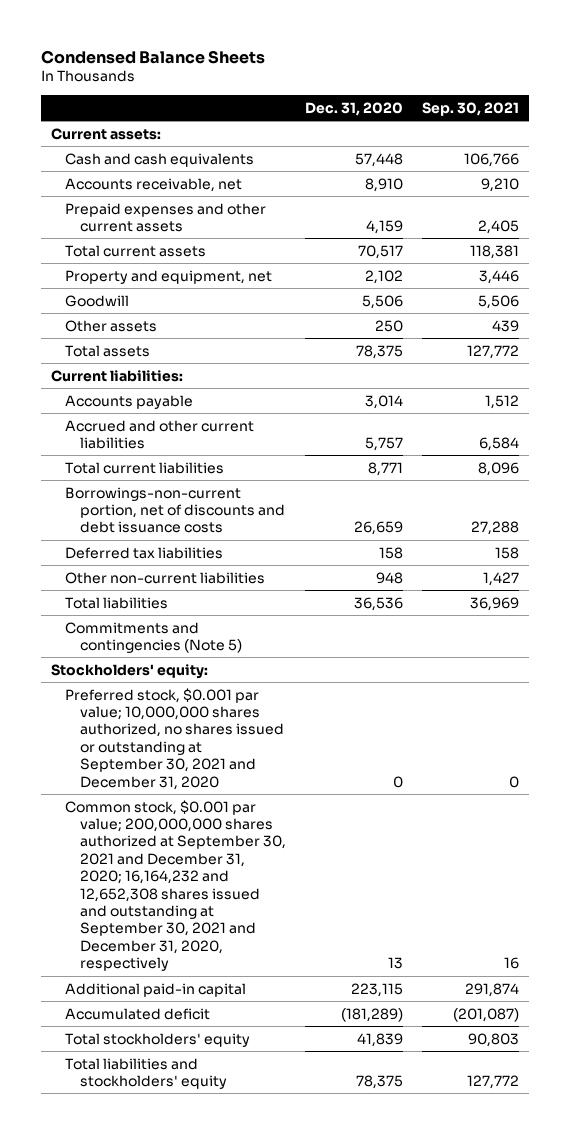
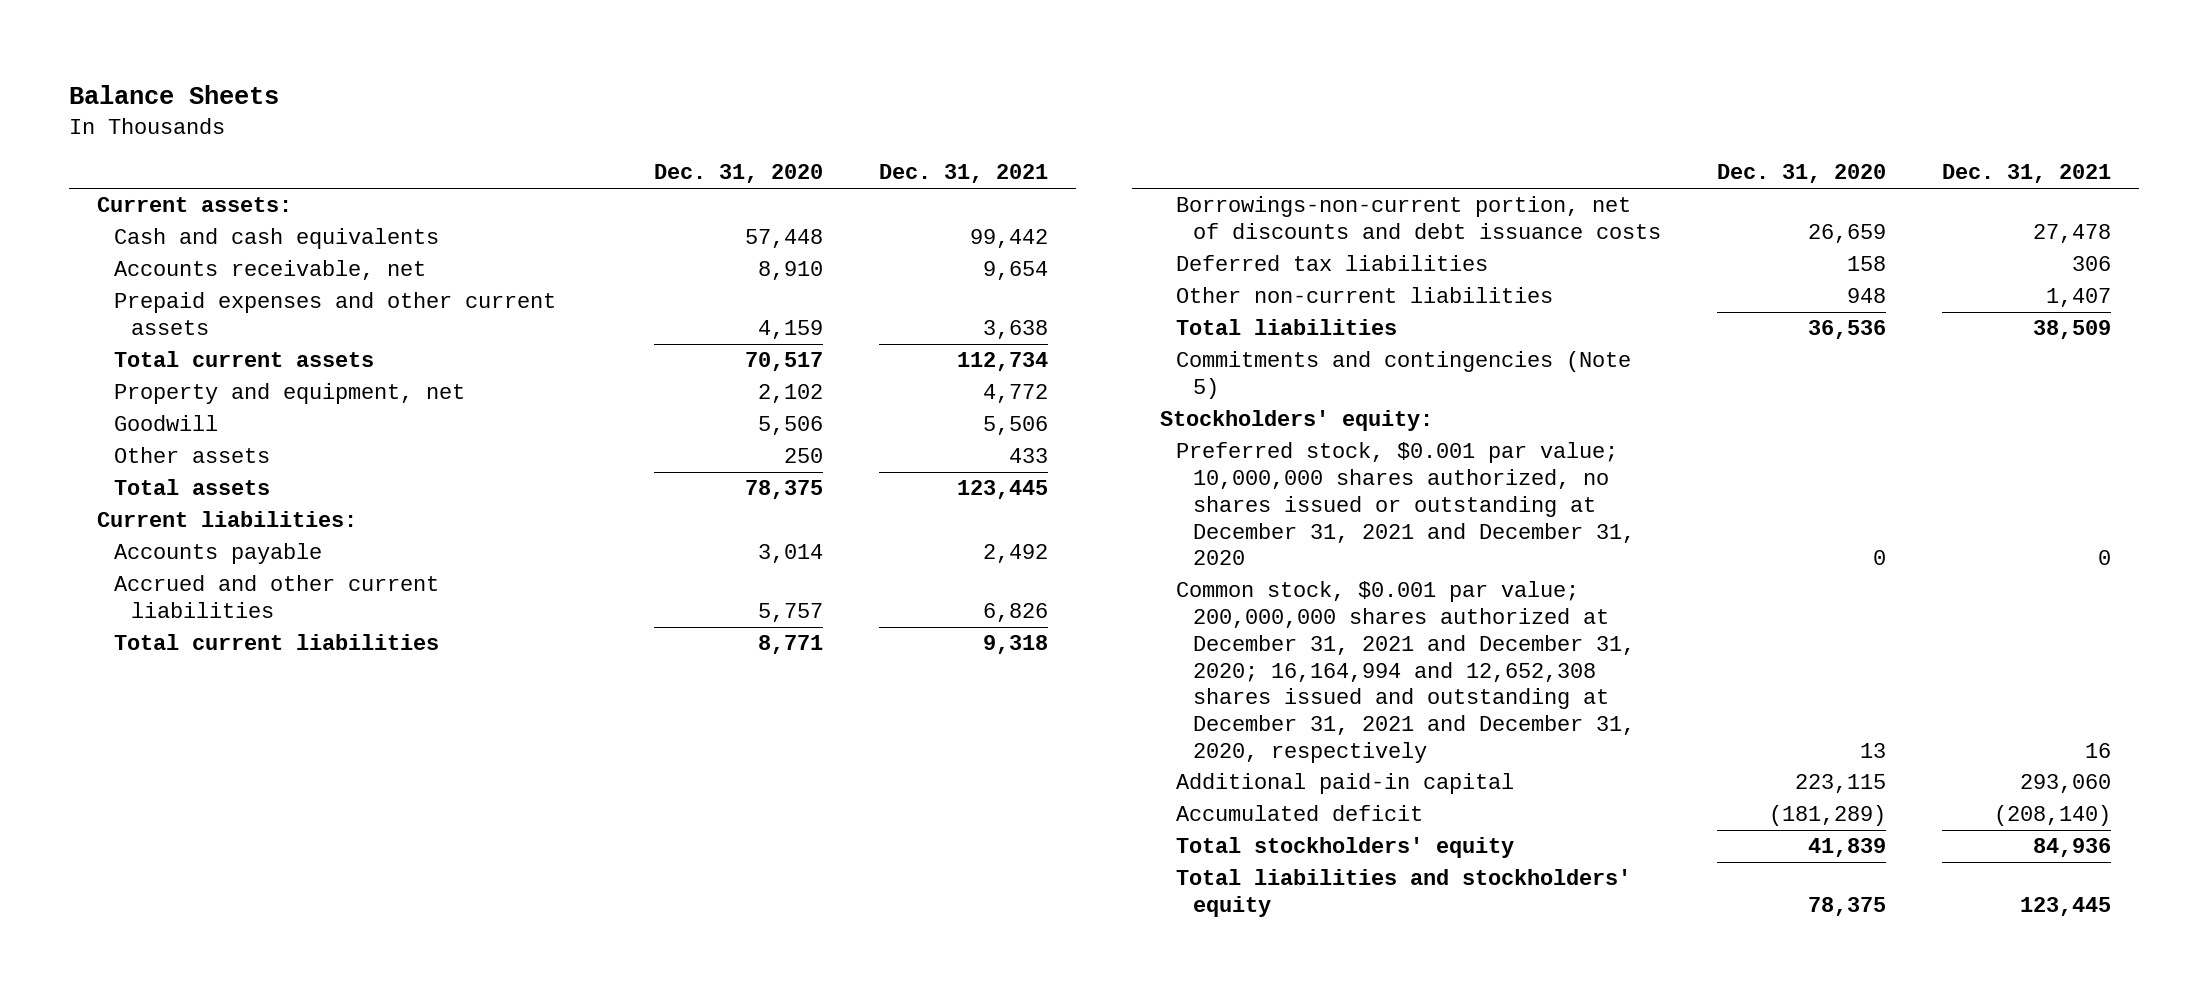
[41,49,266,64] Condensed Balance Sheets -> [69,84,280,104] Balance Sheets
[422,101,520,116] Sep. 30, 2021 -> none
none -> [879,164,1049,184] Dec. 31, 2021
[65,687,284,790] Preferred stock, $0.001 par value; 10,000,000 shares authorized, no shares issued or outstanding at September 30, 2021 and December 31, 2020 -> [1176,442,1636,566] Preferred stock, $0.001 par value; 10,000,000 shares authorized, no shares issued or outstanding at December 31, 2021 and December 31, 2020
[65,799,286,972] Common stock, $0.001 par value; 200,000,000 shares authorized at September 30, 2021 and December 31, 2020; 16,164,232 and 12,652,308 shares issued and outstanding at September 30, 2021 and December 31, 2020, respectively -> [1176,581,1636,763] Common stock, $0.001 par value; 200,000,000 shares authorized at December 31, 2021 and December 31, 2020; 16,164,994 and 12,652,308 shares issued and outstanding at December 31, 2021 and December 31, 2020, respectively

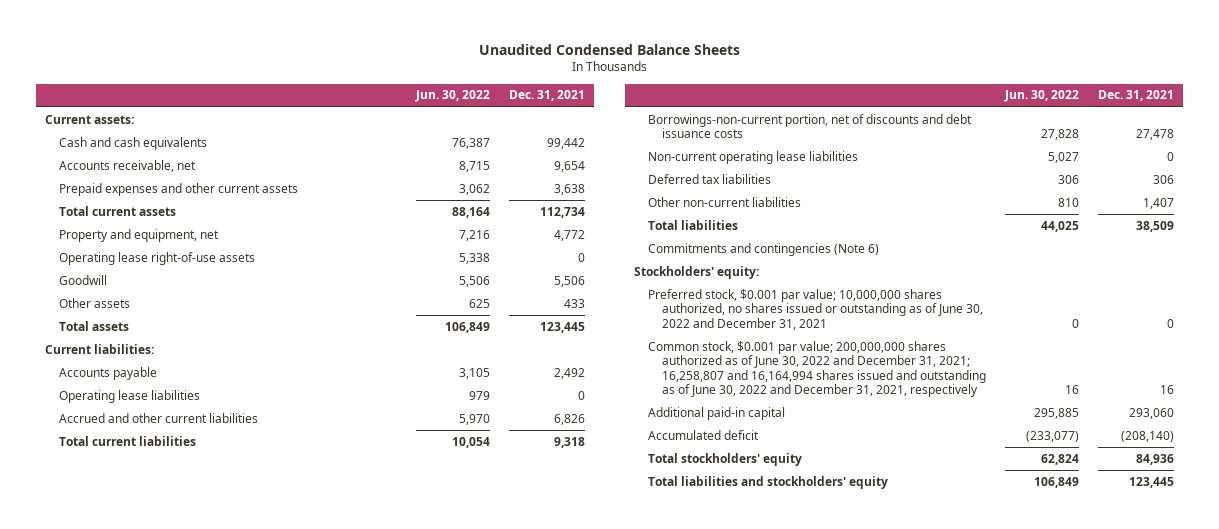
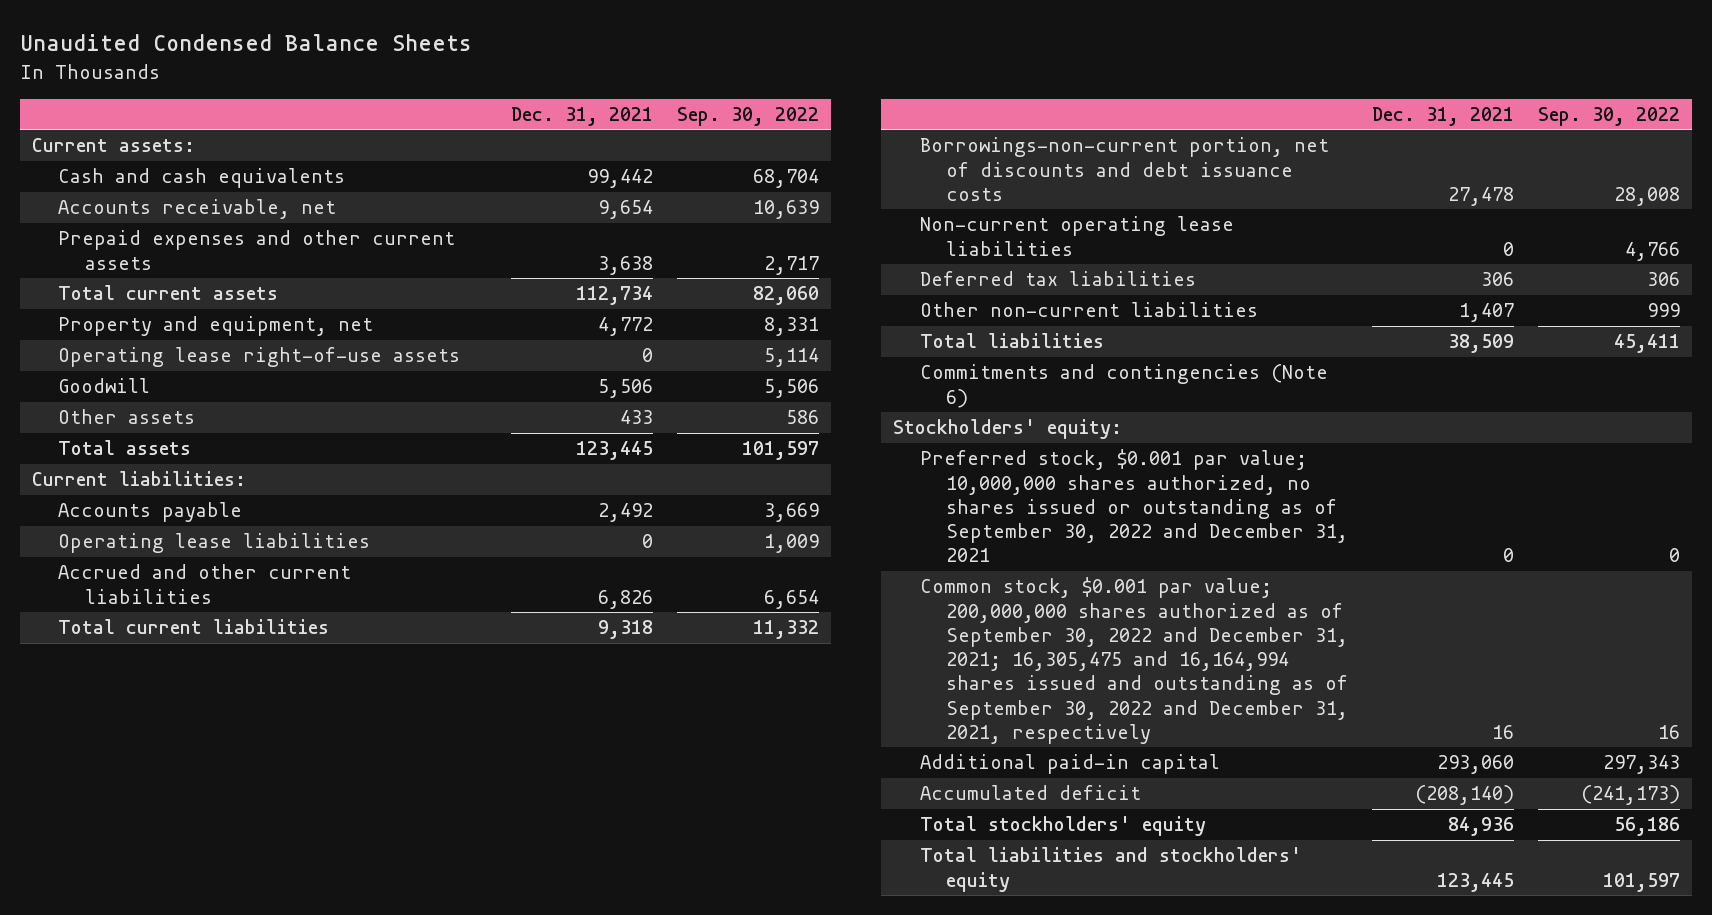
[415,90,491,103] Jun. 30, 2022 -> none
none -> [676,107,819,127] Sep. 30, 2022
[648,288,984,330] Preferred stock, $0.001 par value; 10,000,000 shares authorized, no shares issued or outstanding as of June 30, 2022 and December 31, 2021 -> [919,449,1349,563] Preferred stock, $0.001 par value; 10,000,000 shares authorized, no shares issued or outstanding as of September 30, 2022 and December 31, 2021
[648,340,987,398] Common stock, $0.001 par value; 200,000,000 shares authorized as of June 30, 2022 and December 31, 2021; 16,258,807 and 16,164,994 shares issued and outstanding as of June 30, 2022 and December 31, 2021, respectively -> [919,577,1349,745] Common stock, $0.001 par value; 200,000,000 shares authorized as of September 30, 2022 and December 31, 2021; 16,305,475 and 16,164,994 shares issued and outstanding as of September 30, 2022 and December 31, 2021, respectively

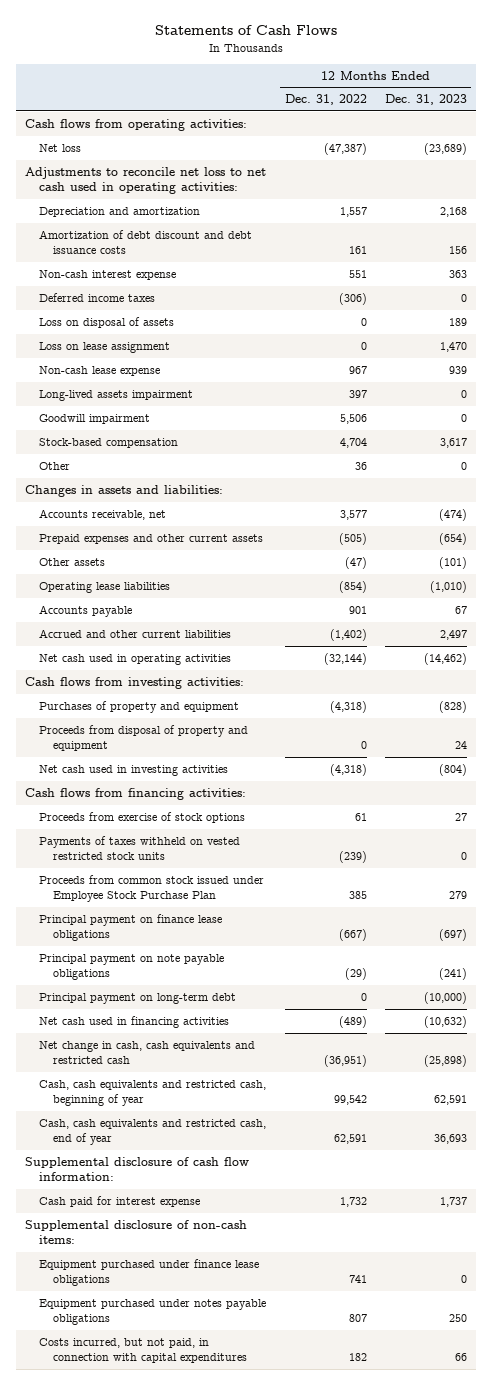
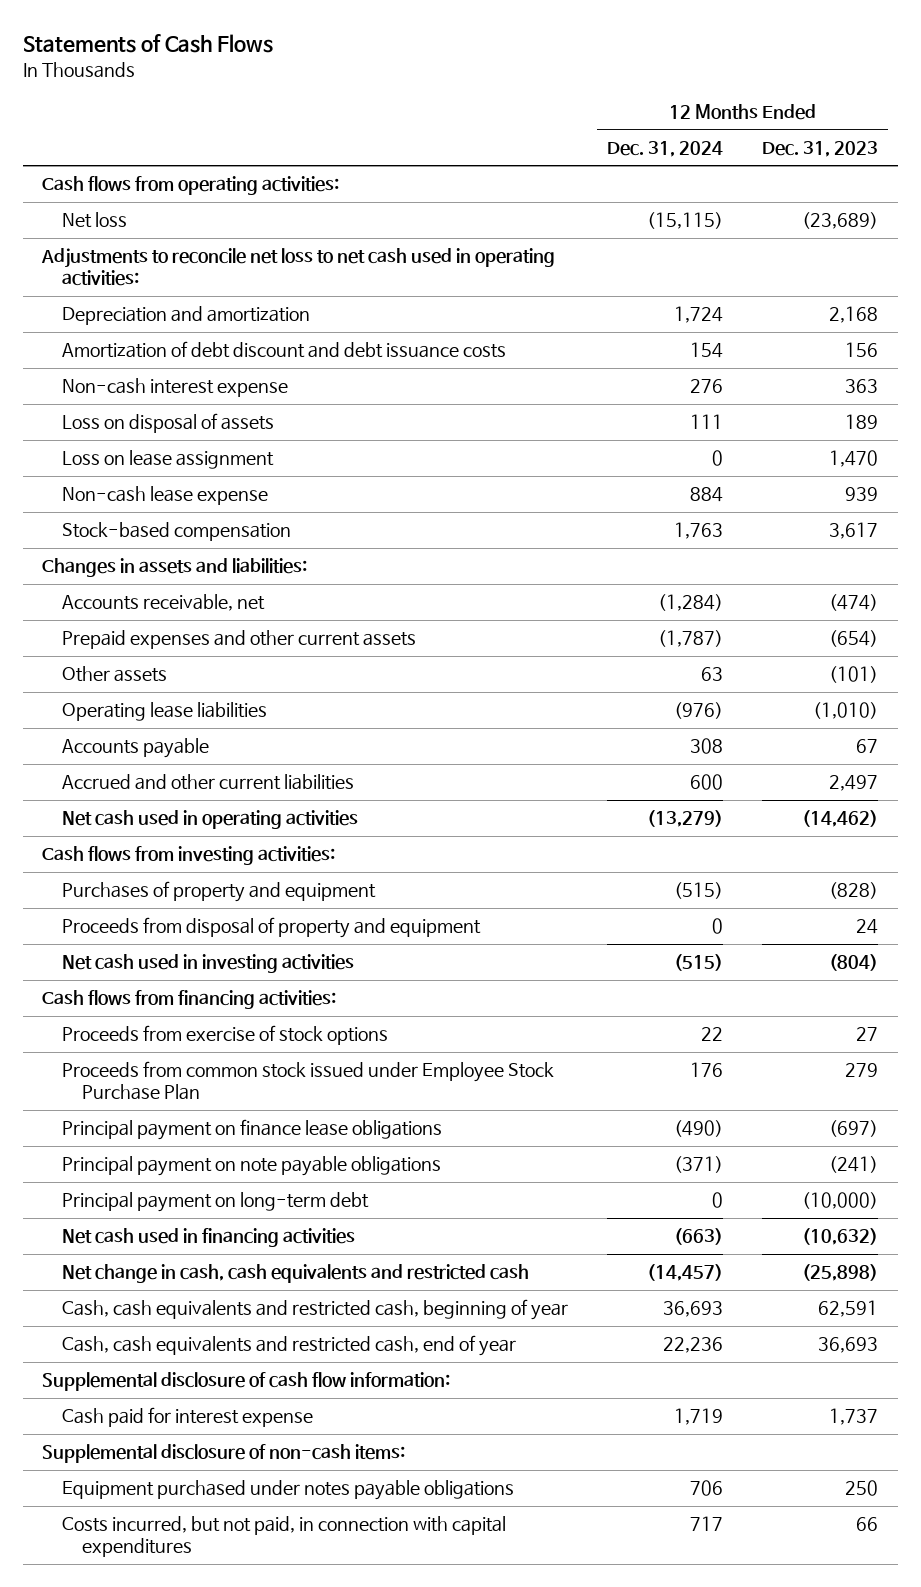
[284,94,367,106] Dec. 31, 2022 -> none
none -> [607,141,724,158] Dec. 31, 2024
[39,292,156,302] Deferred income taxes -> none
[39,389,194,401] Long-lived assets impairment -> none
[39,413,151,424] Goodwill impairment -> none
[39,461,71,470] Other -> none
[39,835,241,861] Payments of taxes withheld on vested restricted stock units -> none
[39,1258,260,1287] Equipment purchased under finance lease obligations -> none

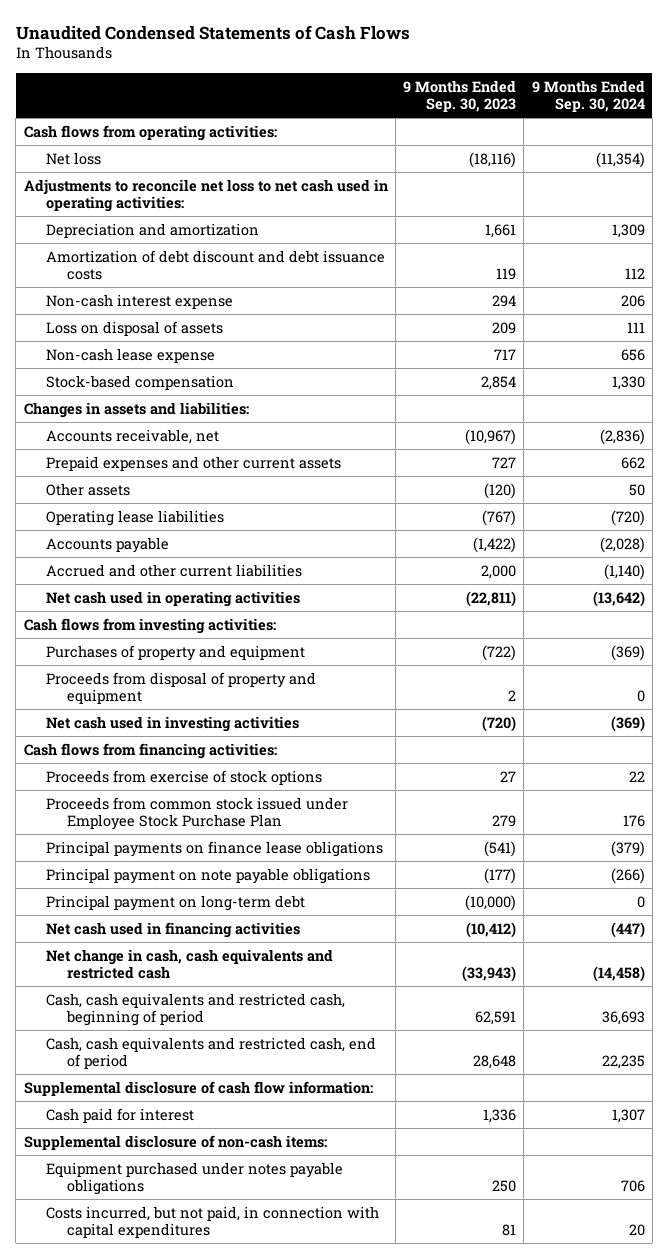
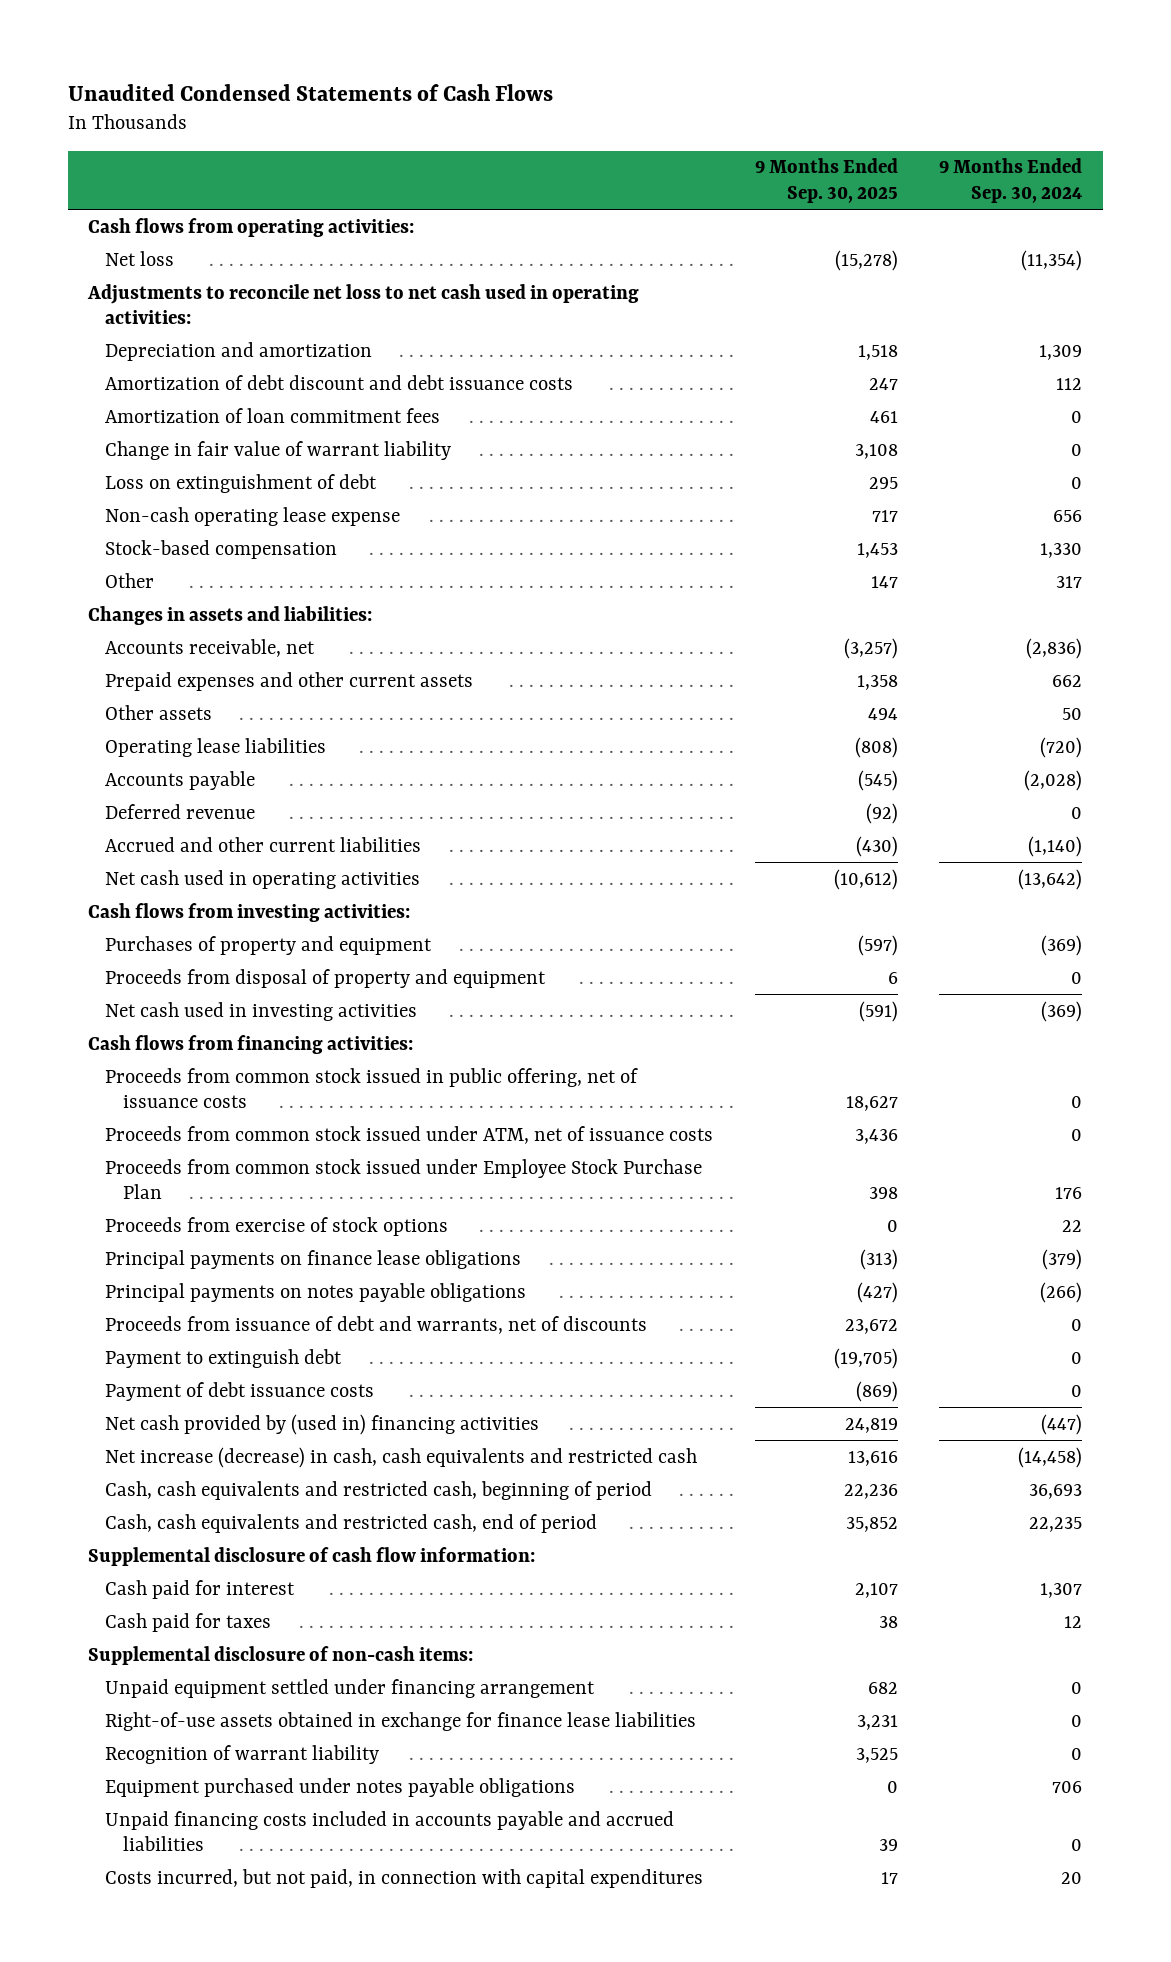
[403,79,517,112] 9 Months Ended Sep. 30, 2023 -> none
none -> [754,158,898,203] 9 Months Ended Sep. 30, 2025
[45,293,233,309] Non-cash interest expense -> none
[45,320,223,336] Loss on disposal of assets -> none
none -> [105,407,441,423] Amortization of loan commitment fees
none -> [105,440,452,460] Change in fair value of warrant liability
none -> [105,473,378,493] Loss on extinguishment of debt
[45,347,215,363] Non-cash lease expense -> [105,506,401,526] Non-cash operating lease expense
none -> [105,572,155,588] Other
none -> [105,803,256,819] Deferred revenue
none -> [105,1067,639,1109] Proceeds from common stock issued in public offering, net of issuance costs
none -> [105,1125,714,1144] Proceeds from common stock issued under ATM, net of issuance costs
[45,769,322,785] Proceeds from exercise of stock options -> [105,1216,449,1236] Proceeds from exercise of stock options
[45,894,305,911] Principal payment on long-term debt -> none
[45,867,370,884] Principal payment on note payable obligations -> [105,1282,527,1302] Principal payments on notes payable obligations
none -> [105,1315,648,1334] Proceeds from issuance of debt and warrants, net of discounts
none -> [105,1348,343,1368] Payment to extinguish debt
none -> [105,1381,375,1401] Payment of debt issuance costs
[45,921,300,938] Net cash used in financing activities -> [105,1413,540,1435] Net cash provided by (used in) financing activities
[45,948,333,980] Net change in cash, cash equivalents and restricted cash -> [105,1446,698,1468] Net increase (decrease) in cash, cash equivalents and restricted cash
none -> [105,1612,272,1632] Cash paid for taxes
none -> [105,1678,596,1698] Unpaid equipment settled under financing arrangement
none -> [105,1711,697,1731] Right-of-use assets obtained in exchange for finance lease liabilities
none -> [105,1744,380,1764] Recognition of warrant liability
none -> [105,1810,675,1852] Unpaid financing costs included in accounts payable and accrued liabilities

